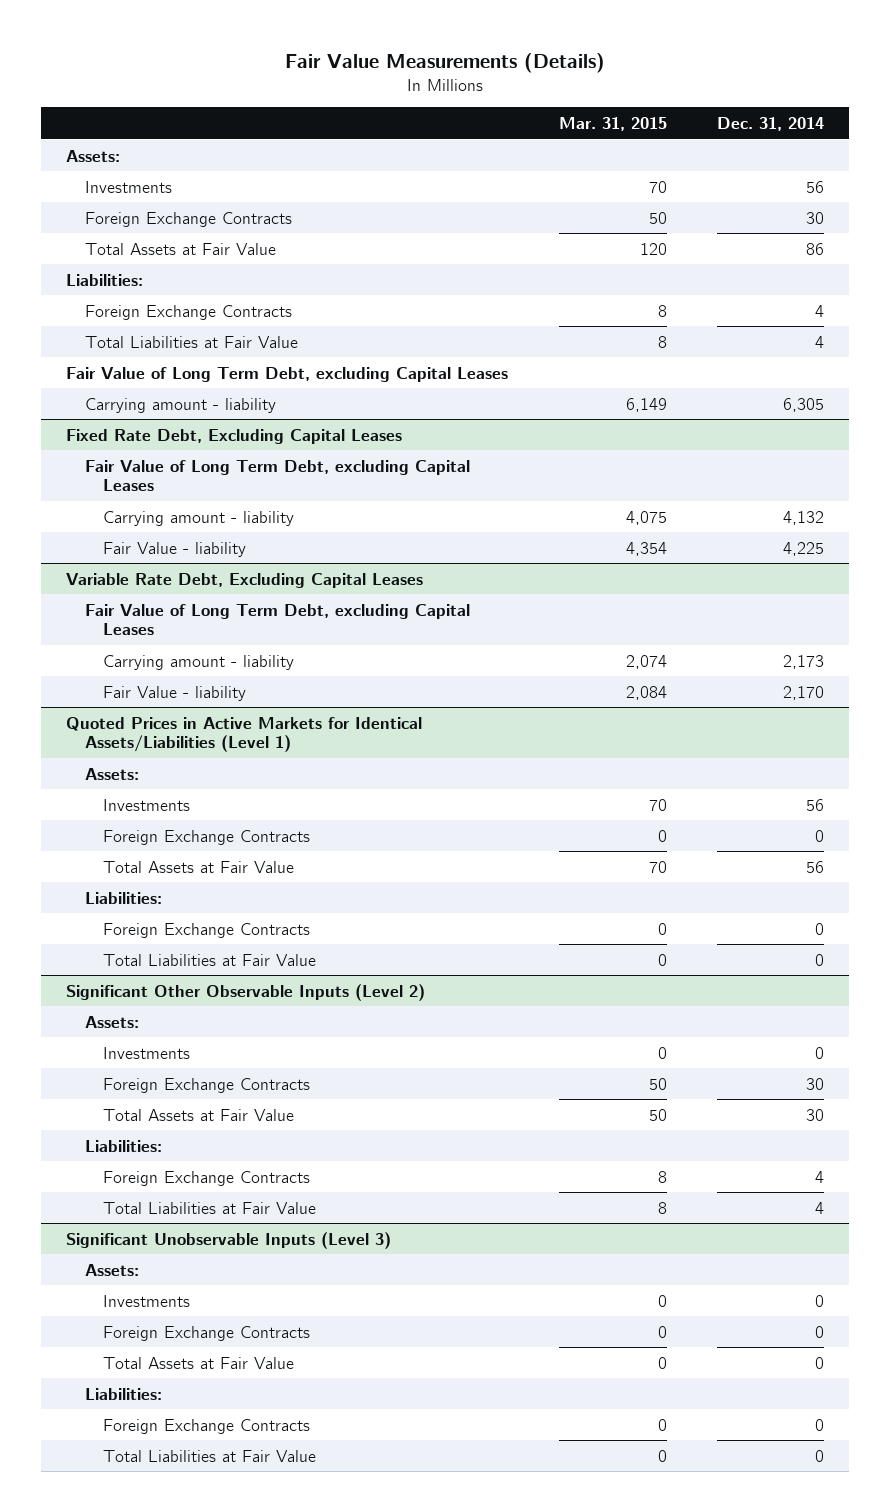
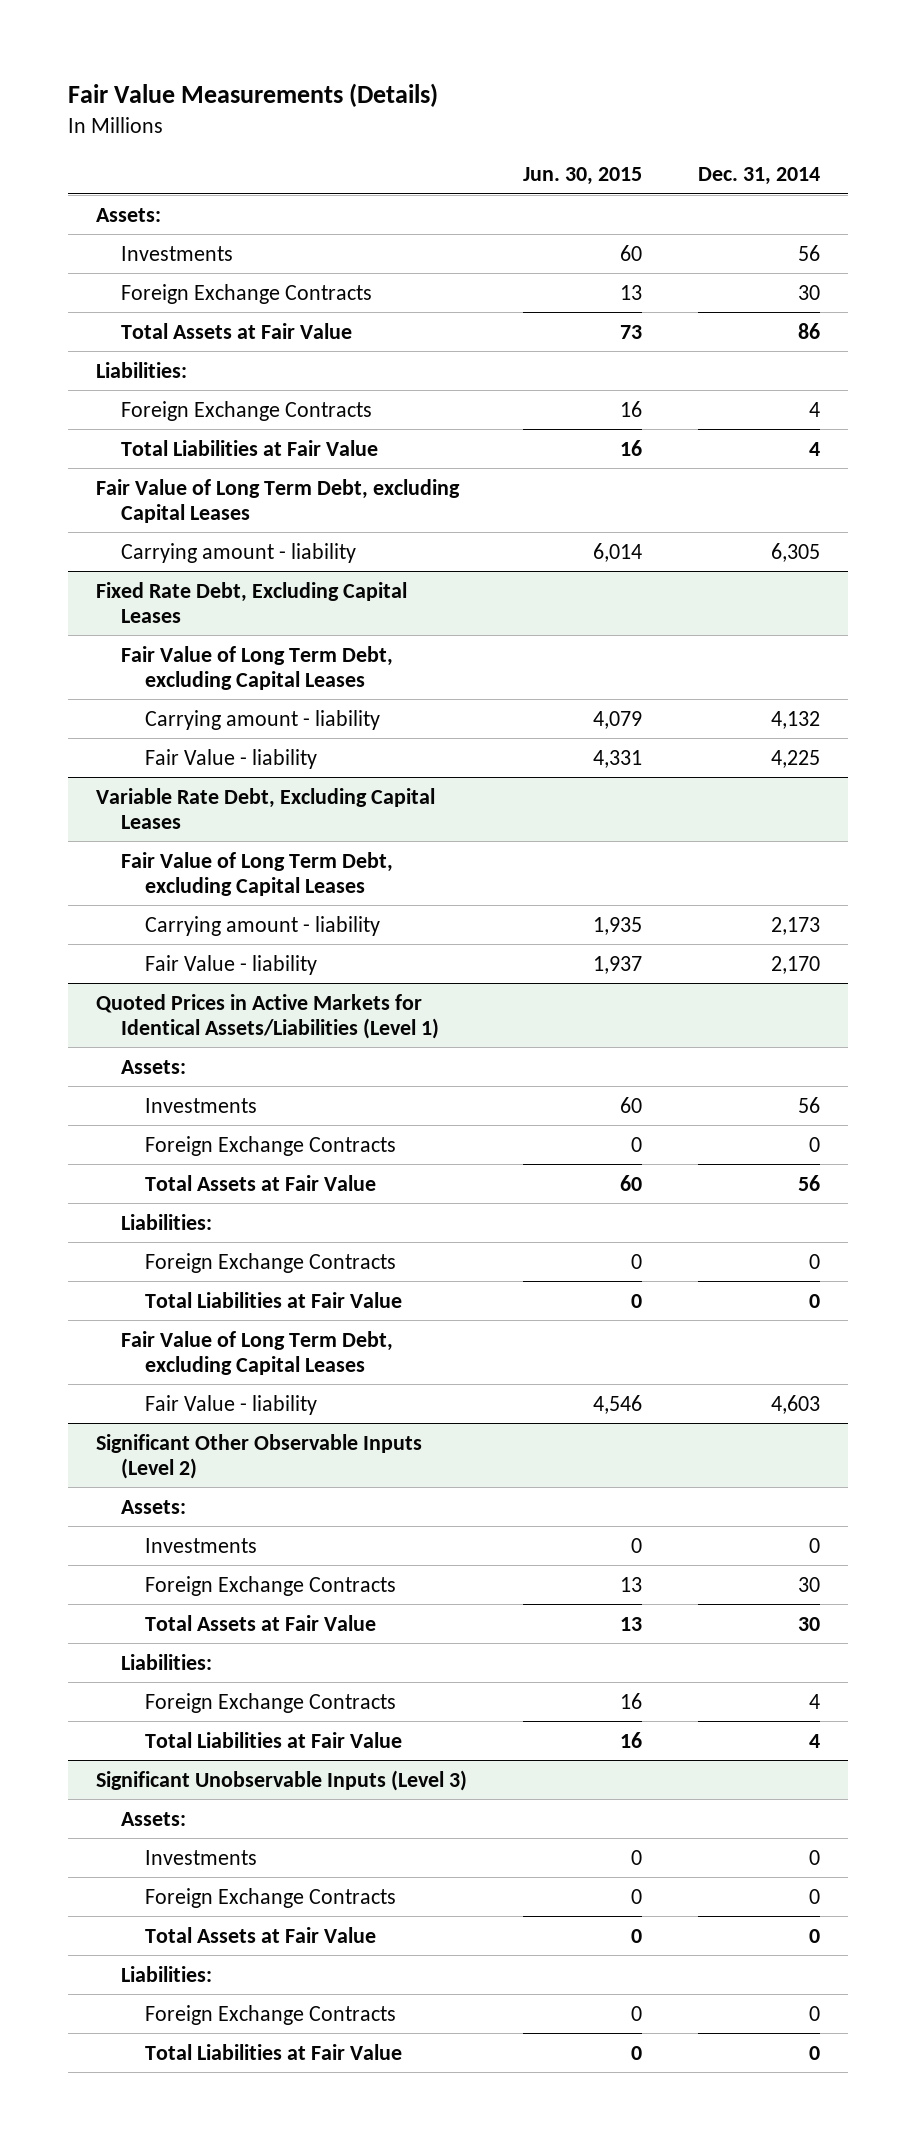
[558,116,667,131] Mar. 31, 2015 -> none
none -> [523,167,643,186] Jun. 30, 2015
none -> [120,1330,393,1376] Fair Value of Long Term Debt, excluding Capital Leases
none -> [145,1394,318,1415] Fair Value - liability

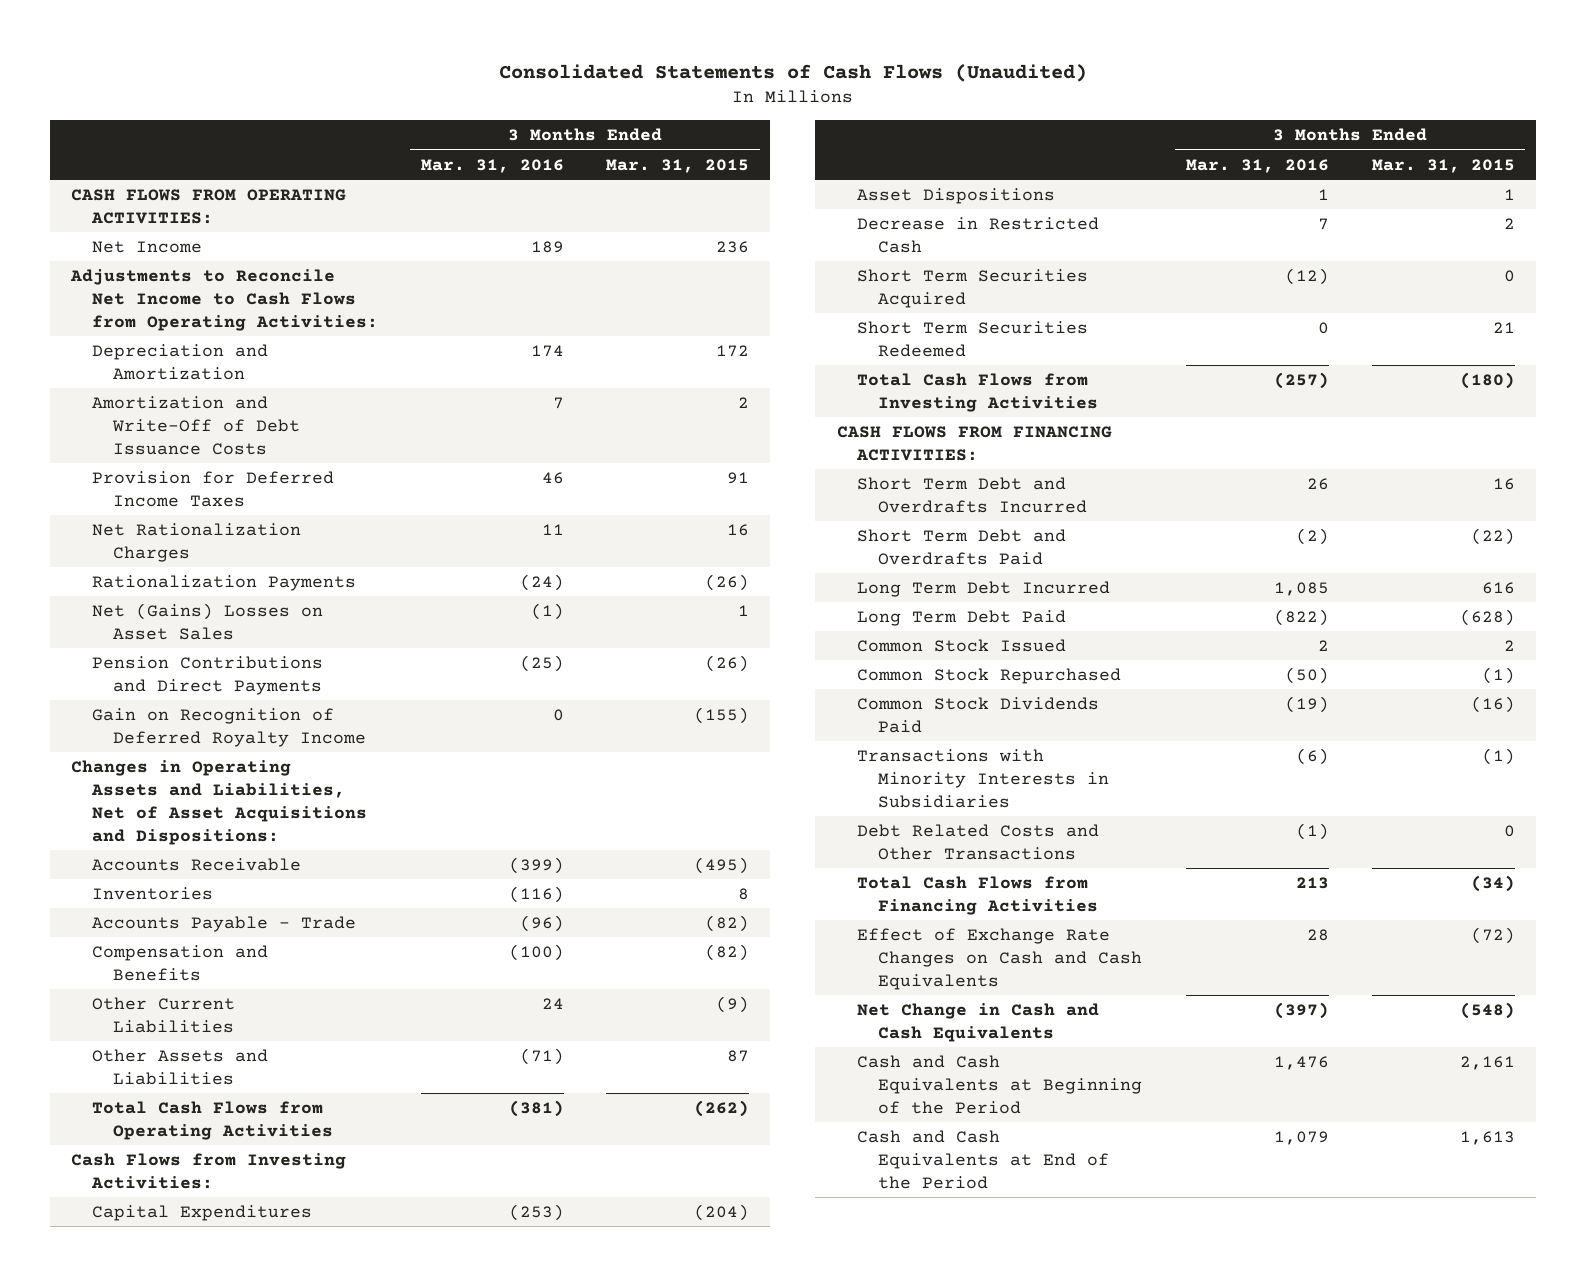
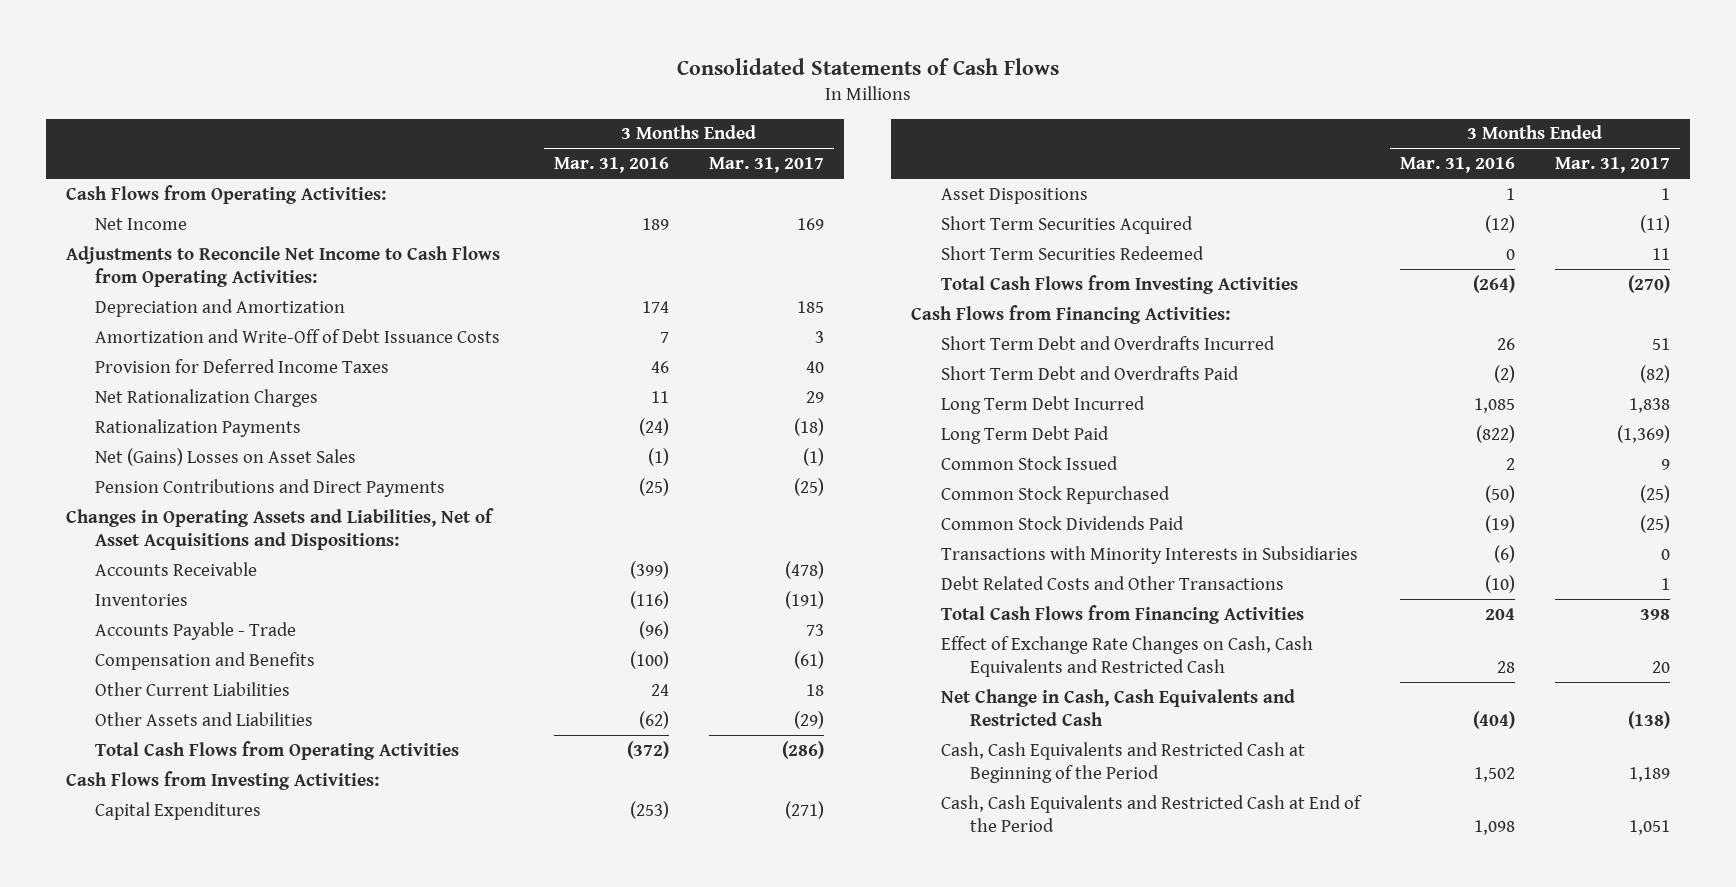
[498,64,1087,83] Consolidated Statements of Cash Flows (Unaudited) -> [676,57,1059,75] Consolidated Statements of Cash Flows
[606,158,750,173] Mar. 31, 2015 -> none
none -> [709,157,825,174] Mar. 31, 2017
[71,188,347,224] CASH FLOWS FROM OPERATING ACTIVITIES: -> [65,184,386,204] Cash Flows from Operating Activities:
[92,707,366,747] Gain on Recognition of Deferred Royalty Income -> none
[519,1047,564,1065] (71) -> [639,710,670,729] (62)
[508,1099,564,1117] (381) -> [627,740,670,759] (372)
[857,216,1100,253] Decrease in Restricted Cash -> none
[1273,371,1329,389] (257) -> [1472,274,1515,293] (264)
[836,425,1112,461] CASH FLOWS FROM FINANCING ACTIVITIES: -> [911,304,1231,324] Cash Flows from Financing Activities:
[1295,822,1329,840] (1) -> [1484,574,1515,593] (10)
[1295,876,1329,889] 213 -> [1484,607,1515,620] 204
[857,927,1143,990] Effect of Exchange Rate Changes on Cash and Cash Equivalents -> [940,635,1313,677] Effect of Exchange Rate Changes on Cash, Cash Equivalents and Restricted Cash
[857,1002,1100,1042] Net Change in Cash and Cash Equivalents -> [940,688,1295,726] Net Change in Cash, Cash Equivalents and Restricted Cash
[1273,1001,1329,1019] (397) -> [1472,710,1515,729] (404)
[857,1054,1143,1114] Cash and Cash Equivalents at Beginning of the Period -> [940,741,1305,783] Cash, Cash Equivalents and Restricted Cash at Beginning of the Period
[1273,1055,1329,1070] 1,476 -> [1473,766,1515,782] 1,502
[857,1129,1110,1189] Cash and Cash Equivalents at End of the Period -> [940,794,1362,832] Cash, Cash Equivalents and Restricted Cash at End of the Period
[1273,1130,1329,1145] 1,079 -> [1473,819,1515,835] 1,098

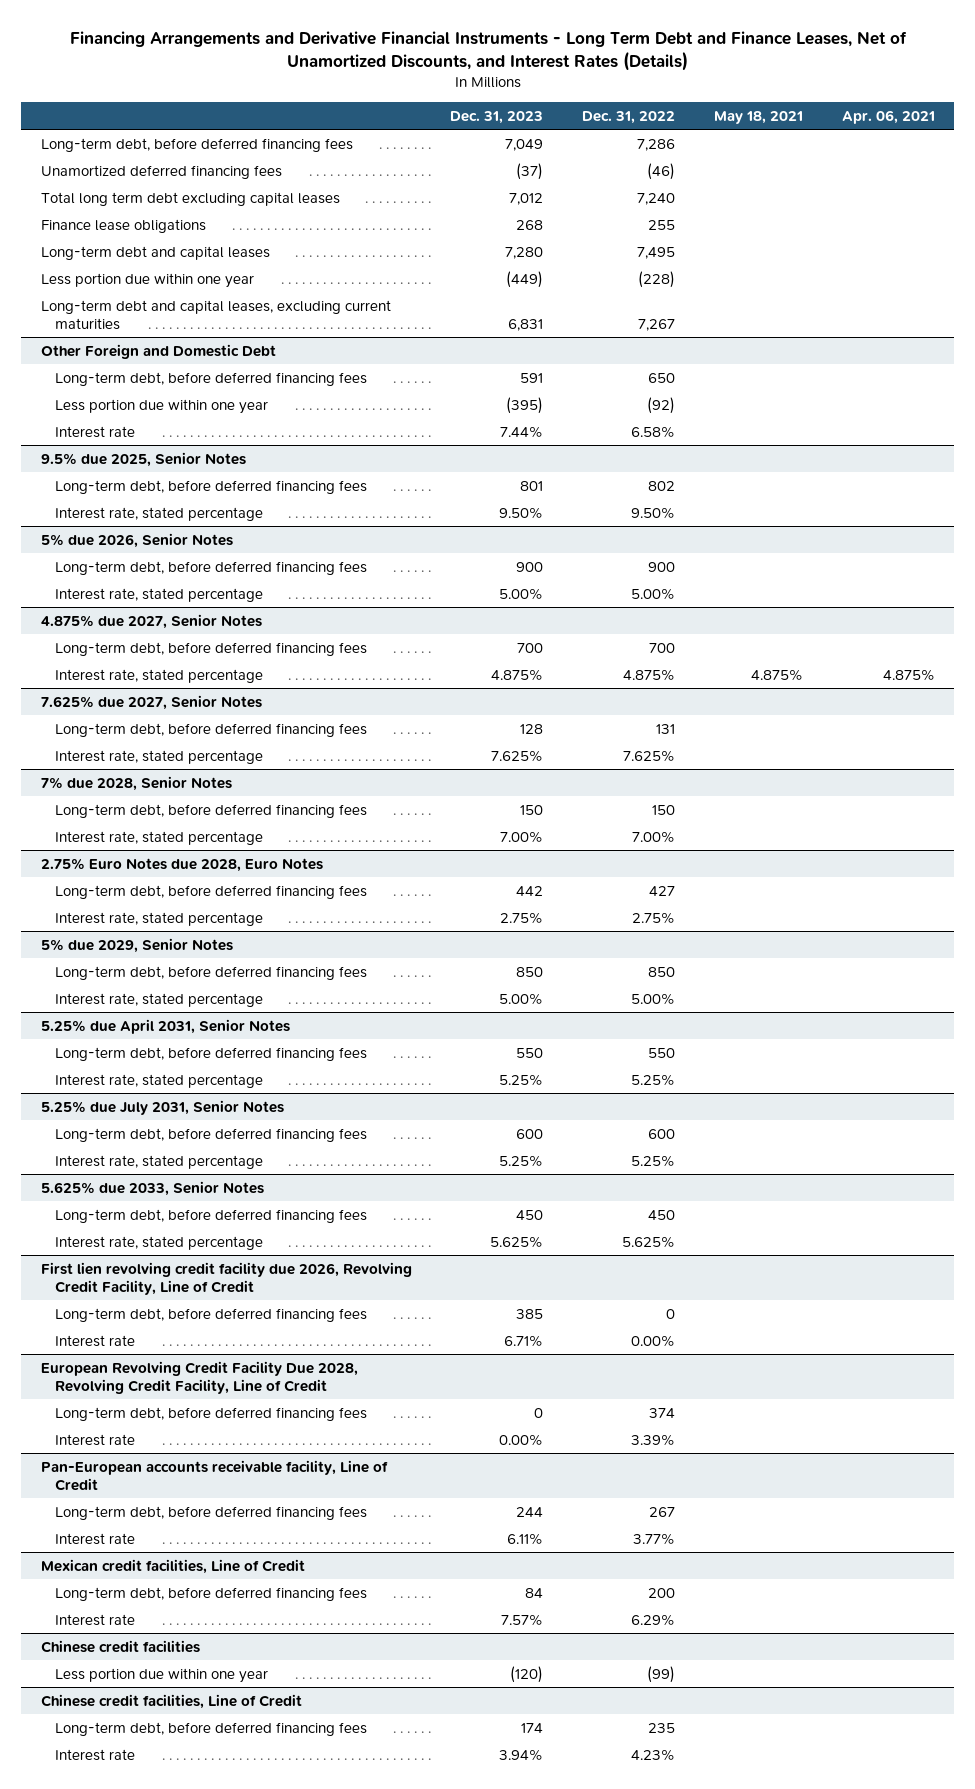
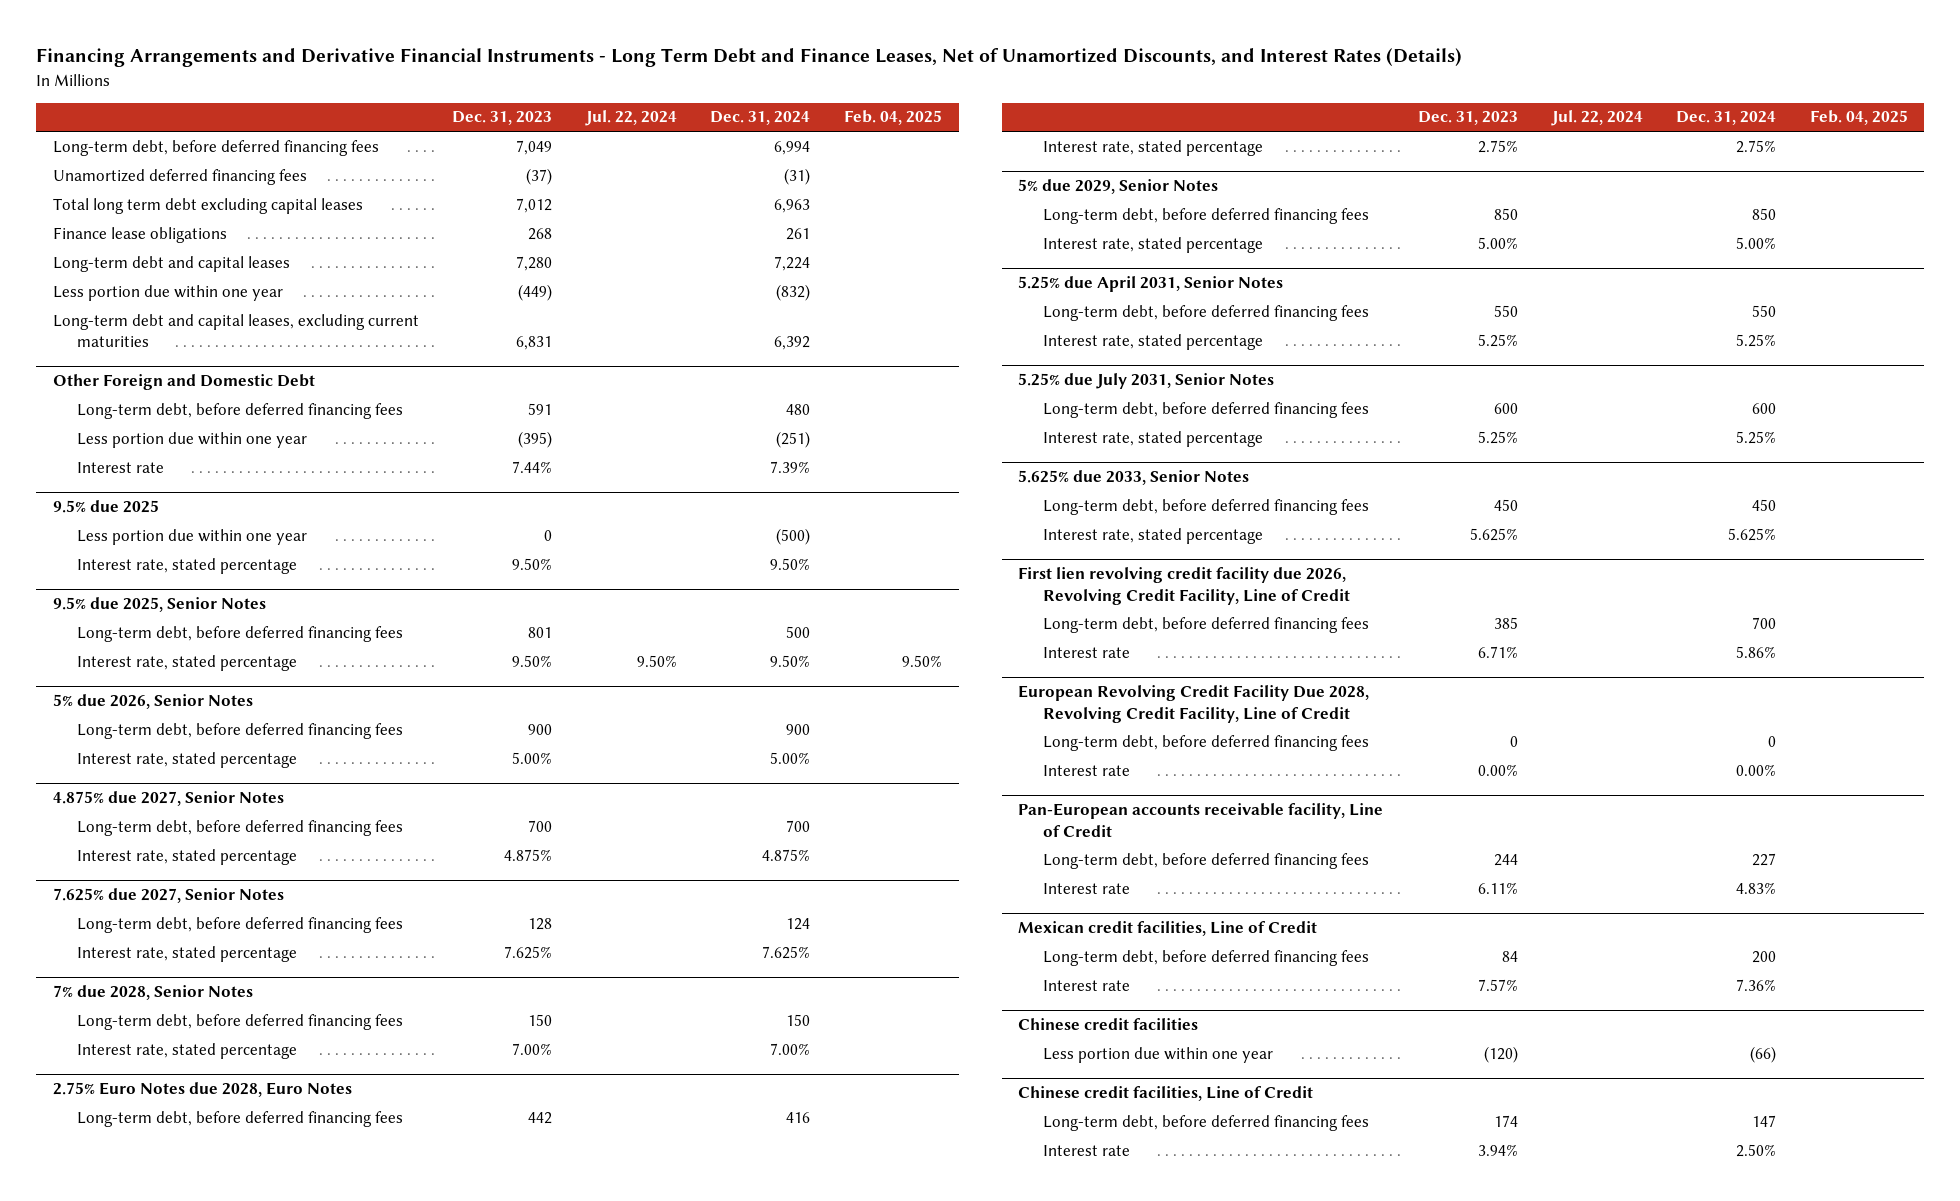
[582,110,676,124] Dec. 31, 2022 -> none
[714,110,804,124] May 18, 2021 -> none
[841,109,935,124] Apr. 06, 2021 -> none
none -> [584,110,677,127] Jul. 22, 2024
none -> [710,111,811,126] Dec. 31, 2024
none -> [843,110,942,126] Feb. 04, 2025
none -> [52,500,159,514] 9.5% due 2025
none -> [77,528,308,545] Less portion due within one year
none -> [77,557,298,574] Interest rate, stated percentage

